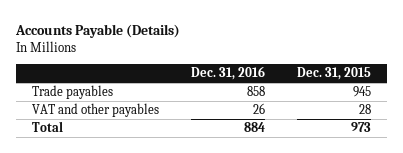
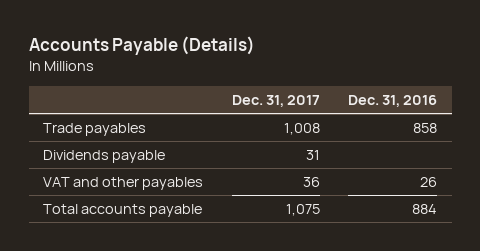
[296,67,371,81] Dec. 31, 2015 -> none
none -> [231,95,320,108] Dec. 31, 2017
none -> [42,149,165,163] Dividends payable
[31,121,63,133] Total -> [42,203,202,217] Total accounts payable

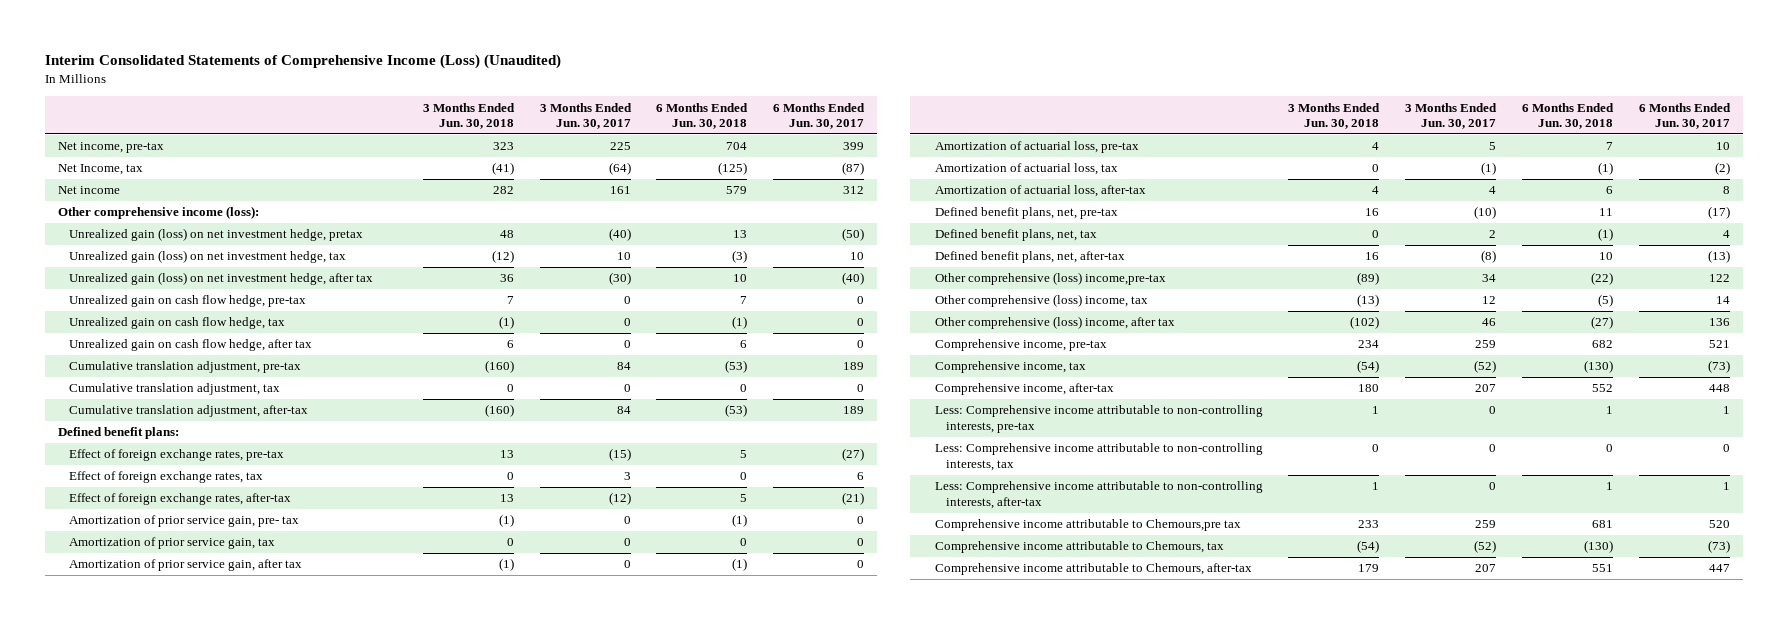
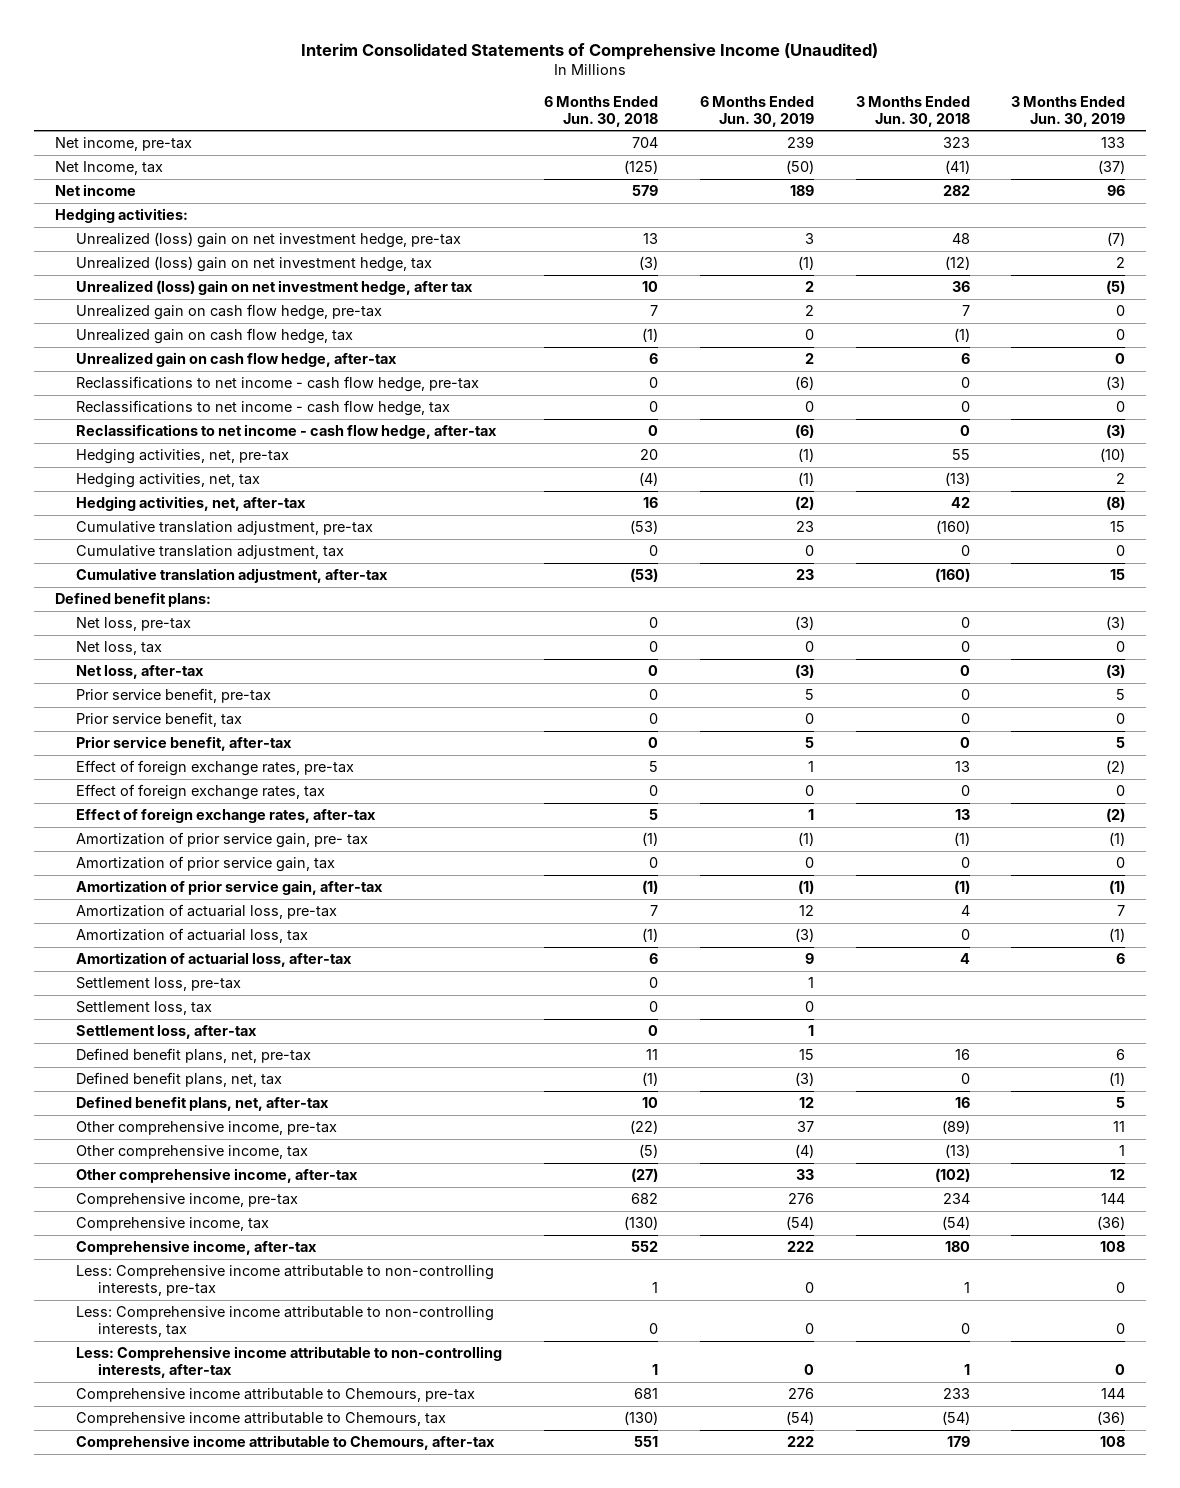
[44,54,561,70] Interim Consolidated Statements of Comprehensive Income (Loss) (Unaudited) -> [300,42,878,60] Interim Consolidated Statements of Comprehensive Income (Unaudited)
[539,102,632,130] 3 Months Ended Jun. 30, 2017 -> none
[773,102,866,130] 6 Months Ended Jun. 30, 2017 -> none
none -> [699,95,814,127] 6 Months Ended Jun. 30, 2019
none -> [1011,95,1126,127] 3 Months Ended Jun. 30, 2019
[57,206,259,220] Other comprehensive income (loss): -> none
none -> [54,208,188,224] Hedging activities:
[68,228,363,242] Unrealized gain (loss) on net investment hedge, pretax -> [76,232,462,249] Unrealized (loss) gain on net investment hedge, pre-tax
[68,250,346,264] Unrealized gain (loss) on net investment hedge, tax -> [76,256,433,273] Unrealized (loss) gain on net investment hedge, tax
[68,272,373,286] Unrealized gain (loss) on net investment hedge, after tax -> [76,280,474,296] Unrealized (loss) gain on net investment hedge, after tax
[68,339,312,352] Unrealized gain on cash flow hedge, after tax -> [76,352,398,368] Unrealized gain on cash flow hedge, after-tax
none -> [76,376,480,393] Reclassifications to net income - cash flow hedge, pre-tax
none -> [76,400,451,417] Reclassifications to net income - cash flow hedge, tax
none -> [76,424,498,440] Reclassifications to net income - cash flow hedge, after-tax
none -> [76,449,290,465] Hedging activities, net, pre-tax
none -> [76,473,261,489] Hedging activities, net, tax
none -> [76,496,307,512] Hedging activities, net, after-tax
none -> [76,617,192,632] Net loss, pre-tax
none -> [76,641,163,656] Net loss, tax
none -> [76,665,205,680] Net loss, after-tax
none -> [76,688,272,704] Prior service benefit, pre-tax
none -> [76,712,243,728] Prior service benefit, tax
none -> [76,736,293,752] Prior service benefit, after-tax
[68,559,302,572] Amortization of prior service gain, after tax -> [76,880,384,896] Amortization of prior service gain, after-tax
none -> [76,977,242,992] Settlement loss, pre-tax
none -> [76,1001,213,1016] Settlement loss, tax
none -> [76,1025,258,1040] Settlement loss, after-tax
[934,272,1166,286] Other comprehensive (loss) income,pre-tax -> [76,1121,338,1136] Other comprehensive income, pre-tax
[934,294,1148,308] Other comprehensive (loss) income, tax -> [76,1145,309,1160] Other comprehensive income, tax
[934,316,1175,330] Other comprehensive (loss) income, after tax -> [76,1168,359,1184] Other comprehensive income, after-tax
[934,519,1241,532] Comprehensive income attributable to Chemours,pre tax -> [76,1388,476,1403] Comprehensive income attributable to Chemours, pre-tax

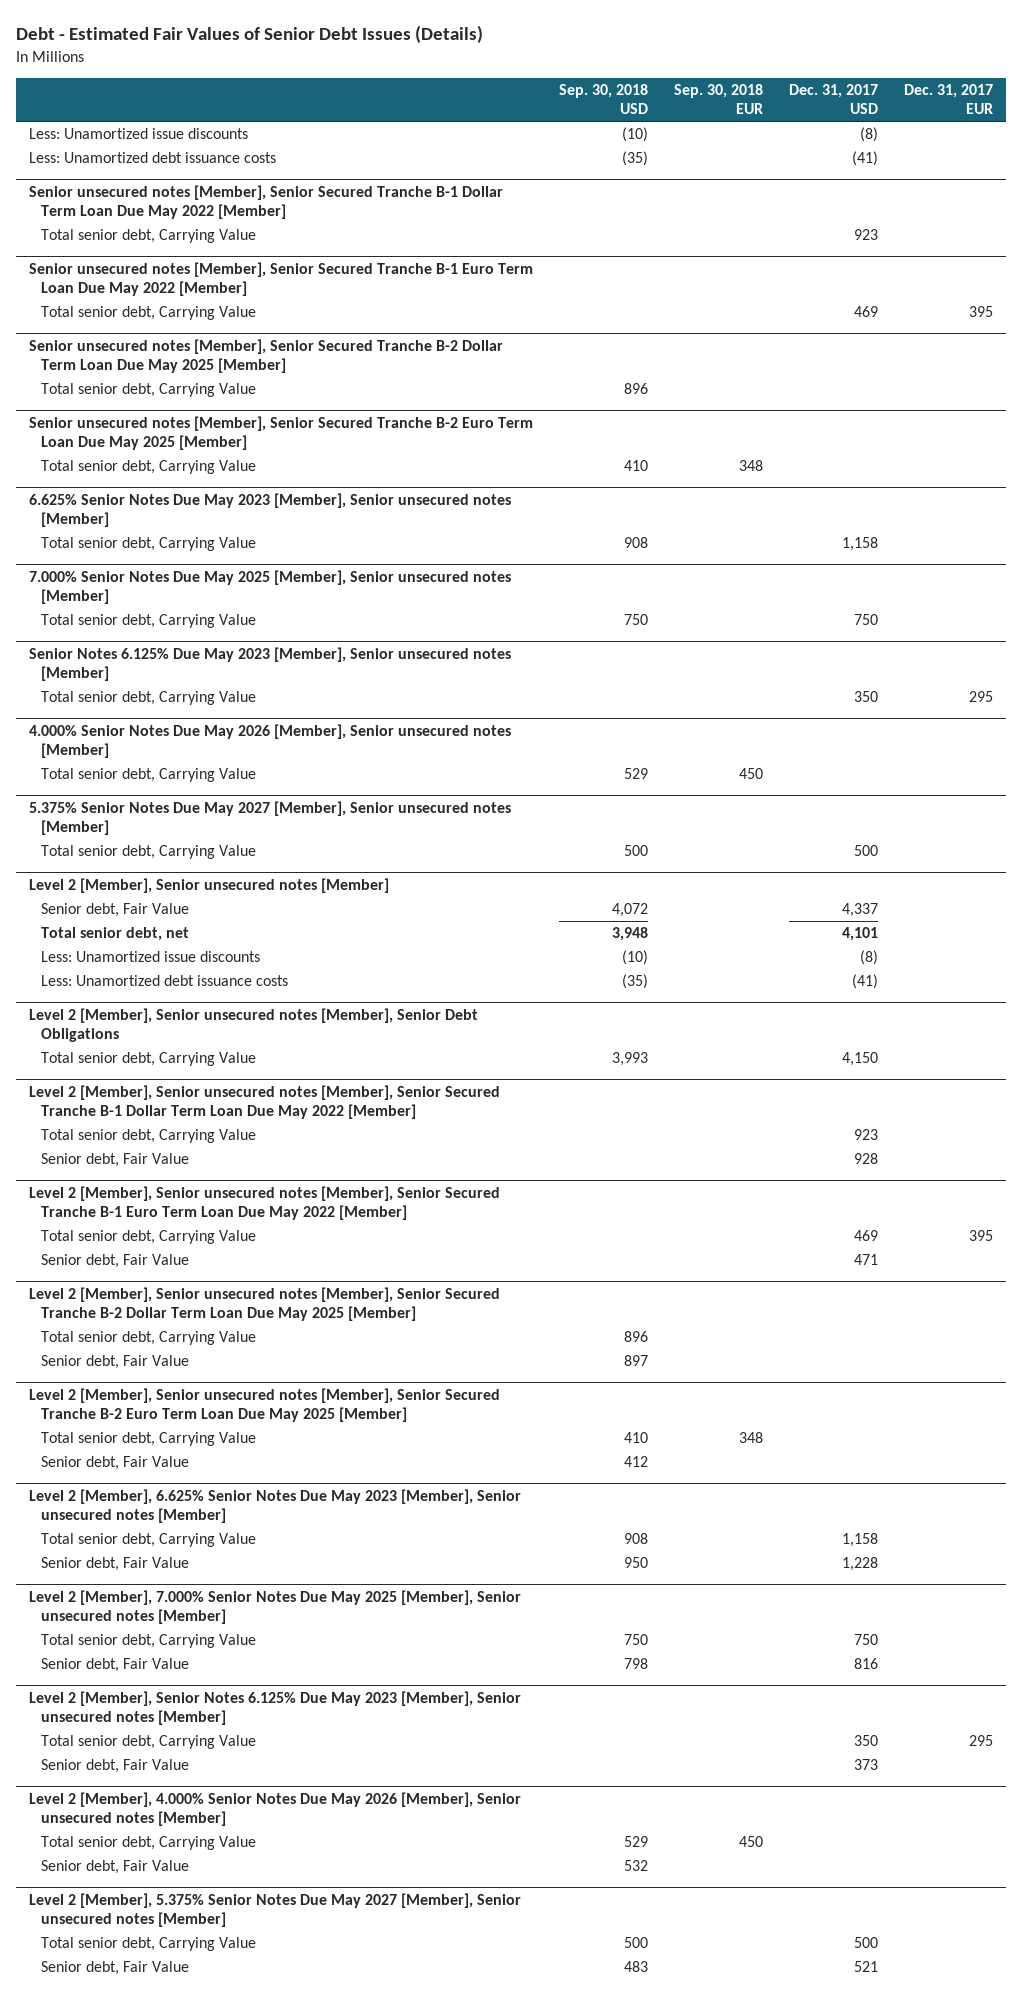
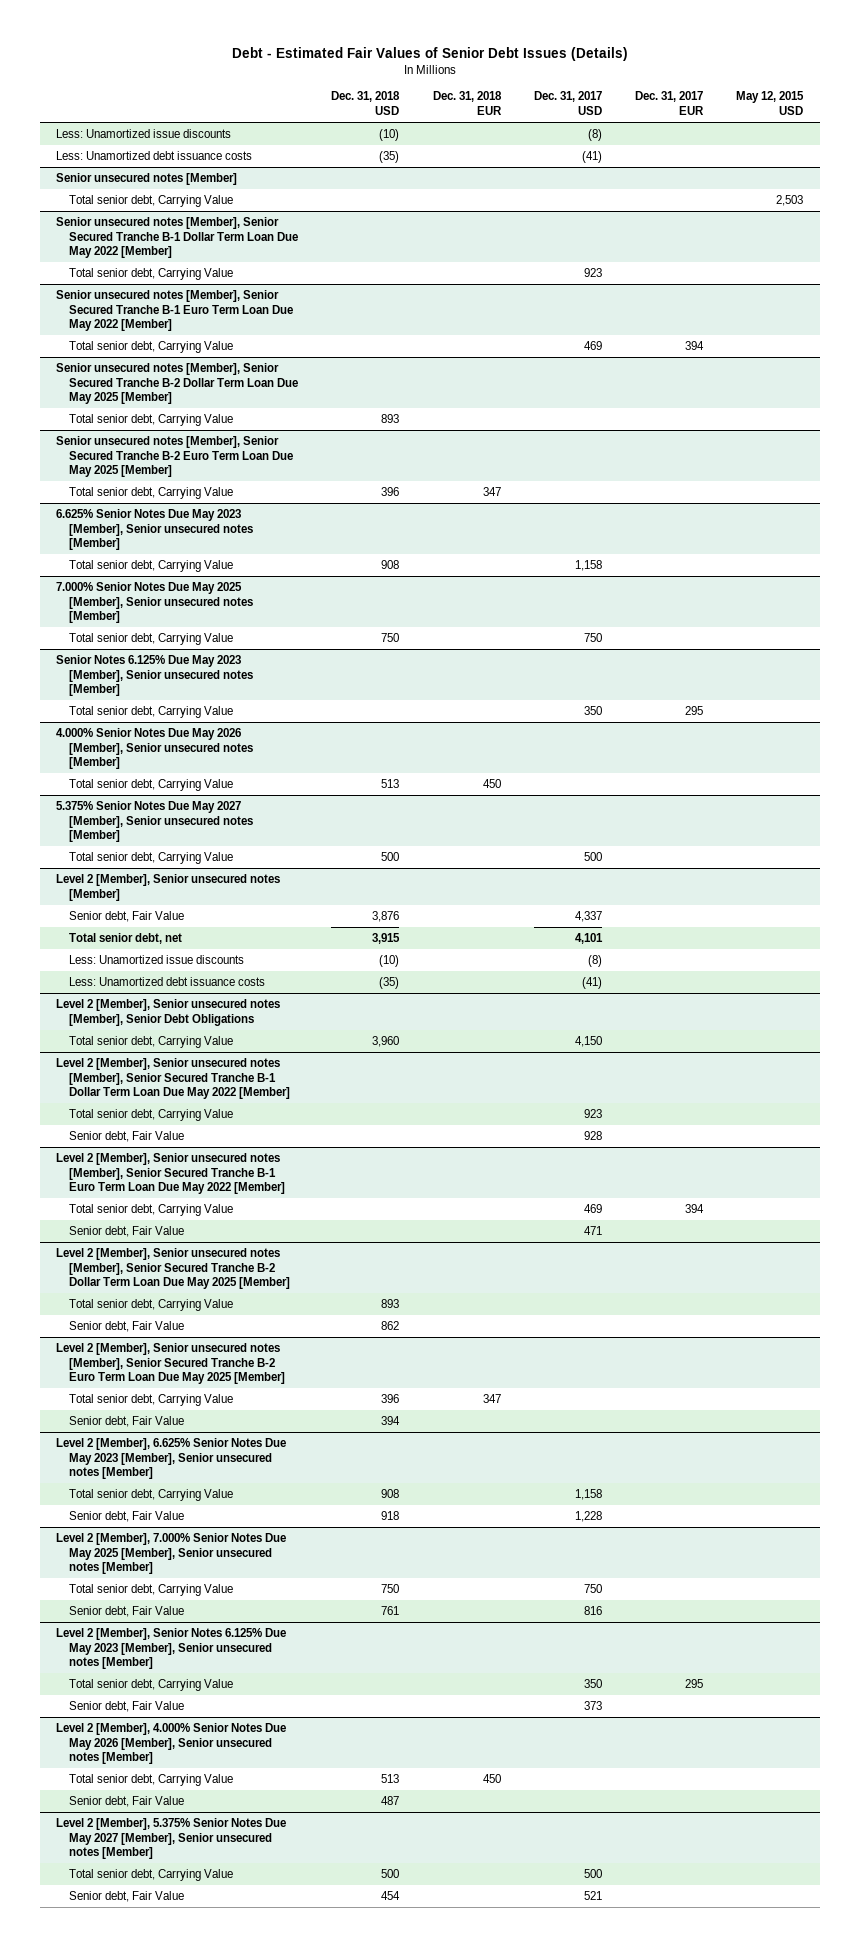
[558,84,648,115] Sep. 30, 2018 USD -> none
[673,84,763,115] Sep. 30, 2018 EUR -> none
none -> [331,91,401,115] Dec. 31, 2018 USD
none -> [432,91,502,115] Dec. 31, 2018 EUR
none -> [736,91,805,115] May 12, 2015 USD
none -> [56,173,238,186] Senior unsecured notes [Member]
none -> [69,195,234,208] Total senior debt, Carrying Value
[968,306,993,318] 395 -> [685,341,705,351] 394
[968,1230,993,1242] 395 -> [685,1204,705,1214] 394

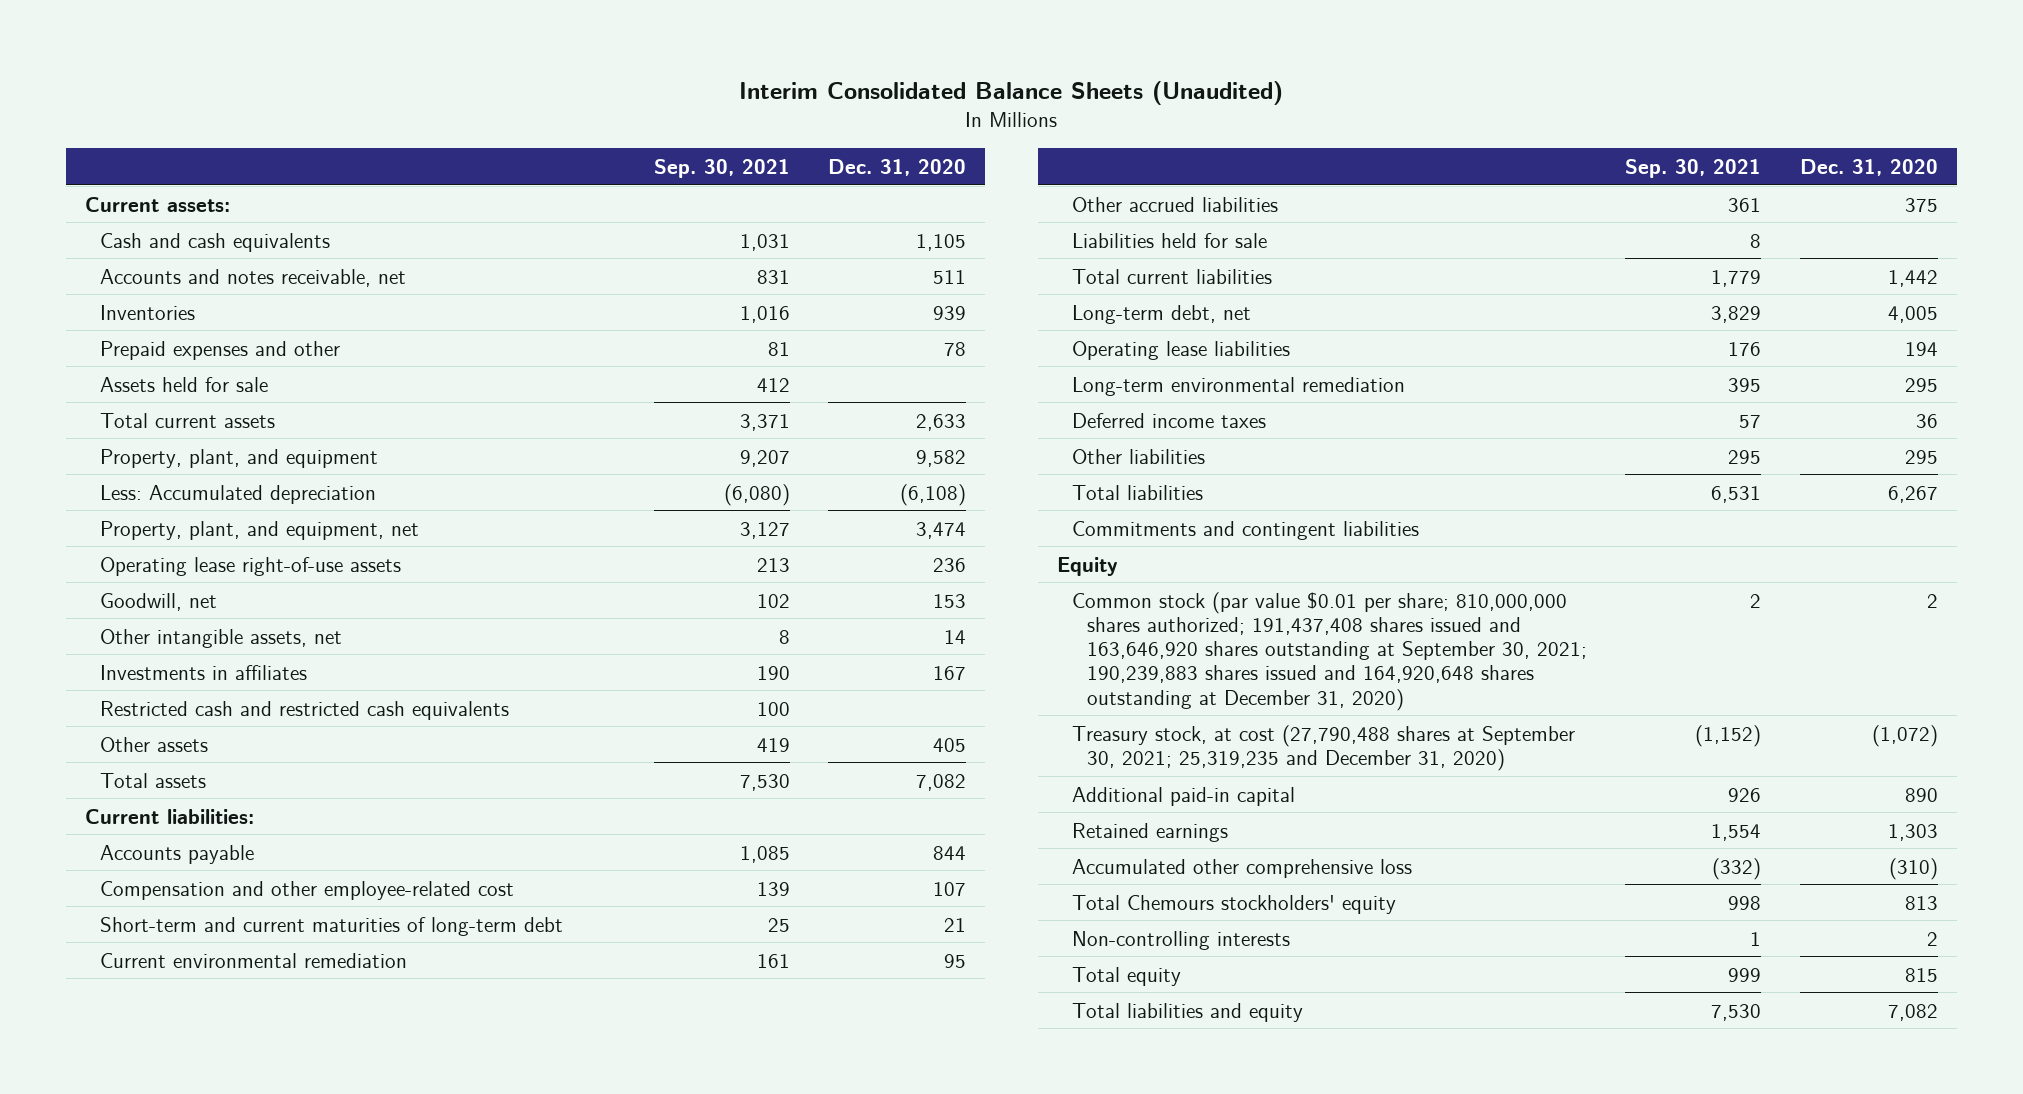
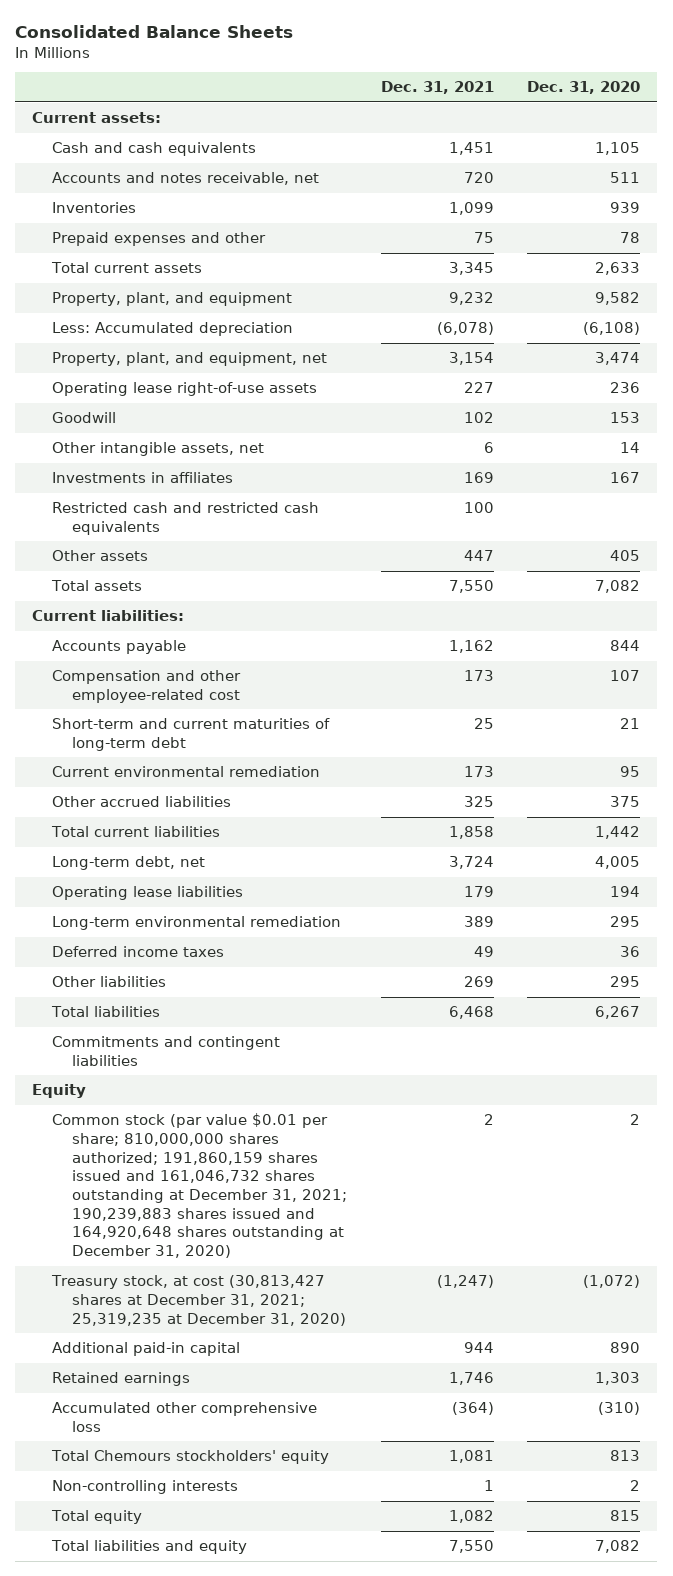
[739,80,1284,105] Interim Consolidated Balance Sheets (Unaudited) -> [15,24,294,38] Consolidated Balance Sheets
[653,158,790,178] Sep. 30, 2021 -> none
none -> [380,81,494,95] Dec. 31, 2021
[100,376,269,392] Assets held for sale -> none
[100,592,218,611] Goodwill, net -> [52,412,117,424] Goodwill
[1071,232,1267,248] Liabilities held for sale -> none
[1071,591,1588,711] Common stock (par value $0.01 per share; 810,000,000 shares authorized; 191,437,408 shares issued and 163,646,920 shares outstanding at September 30, 2021; 190,239,883 shares issued and 164,920,648 shares outstanding at December 31, 2020) -> [52,1113,348,1259] Common stock (par value $0.01 per share; 810,000,000 shares authorized; 191,860,159 shares issued and 161,046,732 shares outstanding at December 31, 2021; 190,239,883 shares issued and 164,920,648 shares outstanding at December 31, 2020)
[1071,724,1575,771] Treasury stock, at cost (27,790,488 shares at September 30, 2021; 25,319,235 and December 31, 2020) -> [51,1275,347,1326] Treasury stock, at cost (30,813,427 shares at December 31, 2021; 25,319,235 at December 31, 2020)

